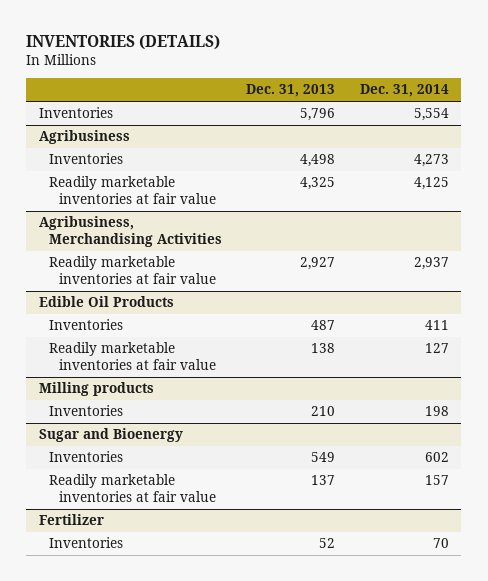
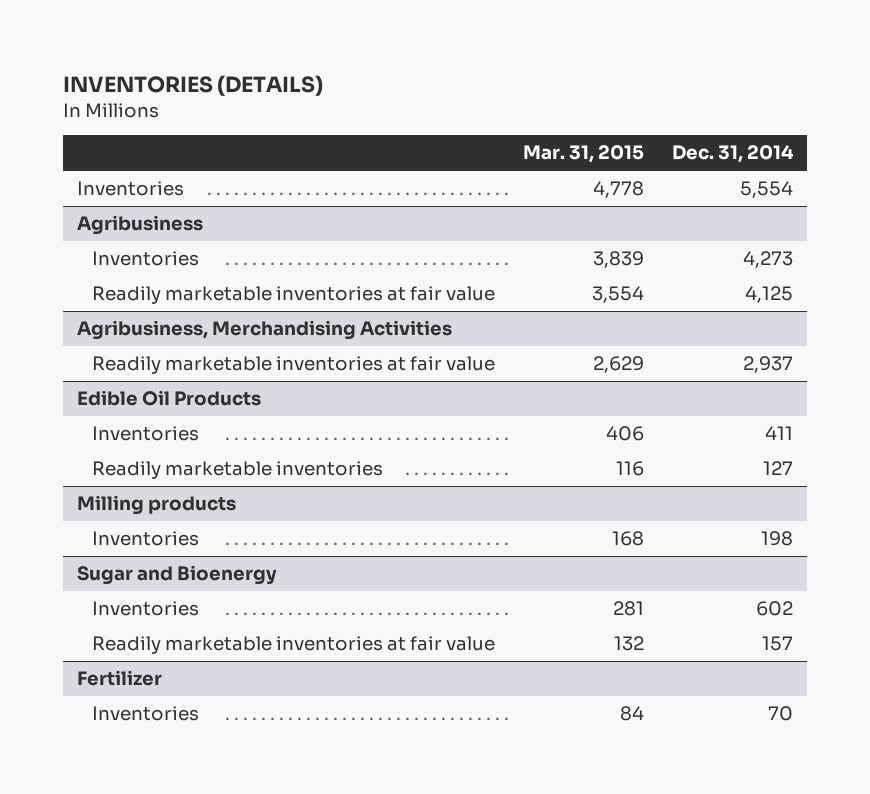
[246,84,336,98] Dec. 31, 2013 -> none
none -> [522,145,644,164] Mar. 31, 2015
[48,342,216,371] Readily marketable inventories at fair value -> [91,461,383,480] Readily marketable inventories

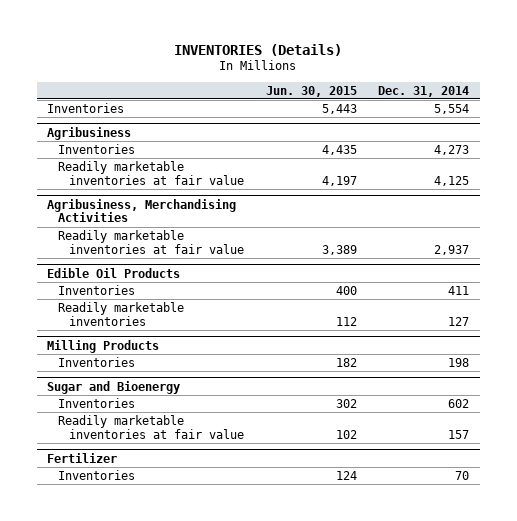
[63,74,324,96] INVENTORIES (DETAILS) -> [174,43,343,56] INVENTORIES (Details)
[522,145,644,164] Mar. 31, 2015 -> none
none -> [265,85,357,97] Jun. 30, 2015
[77,495,237,516] Milling products -> [47,339,160,353] Milling Products

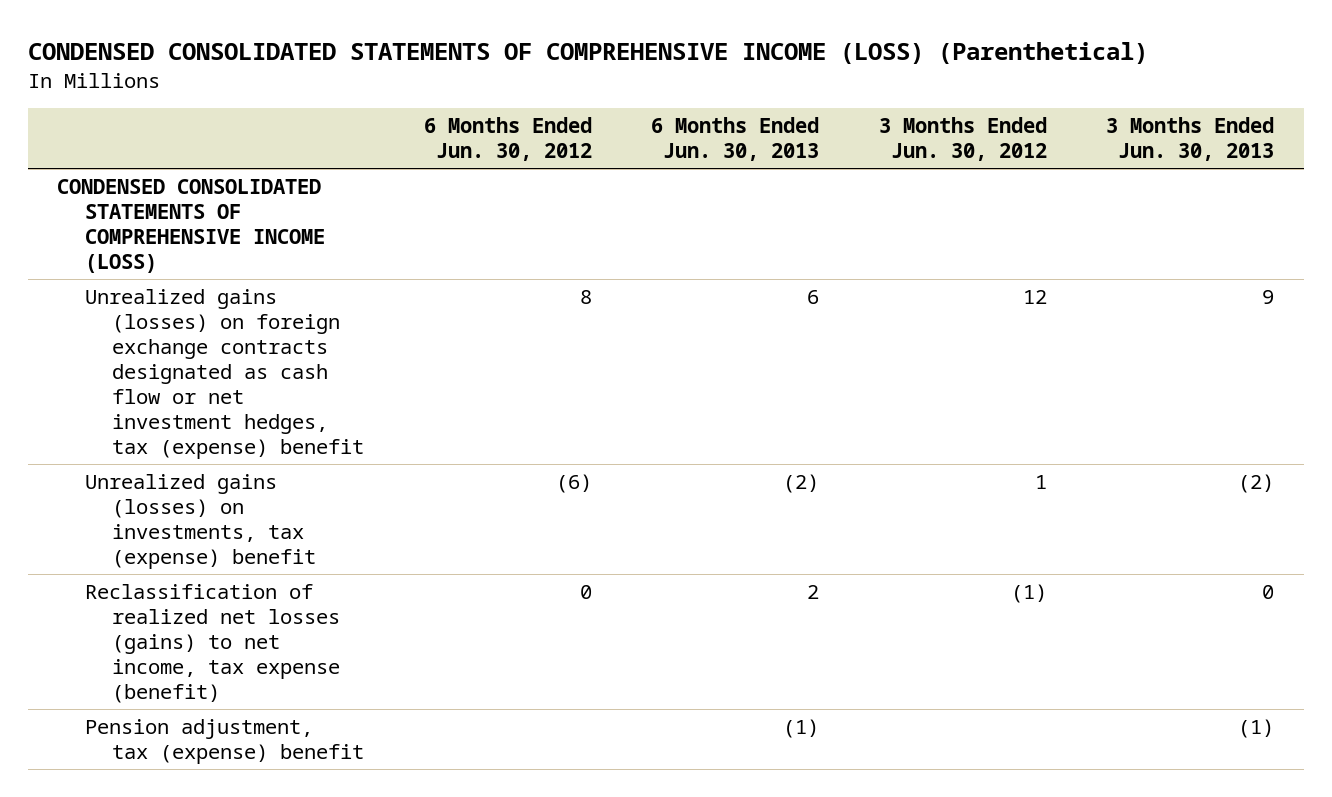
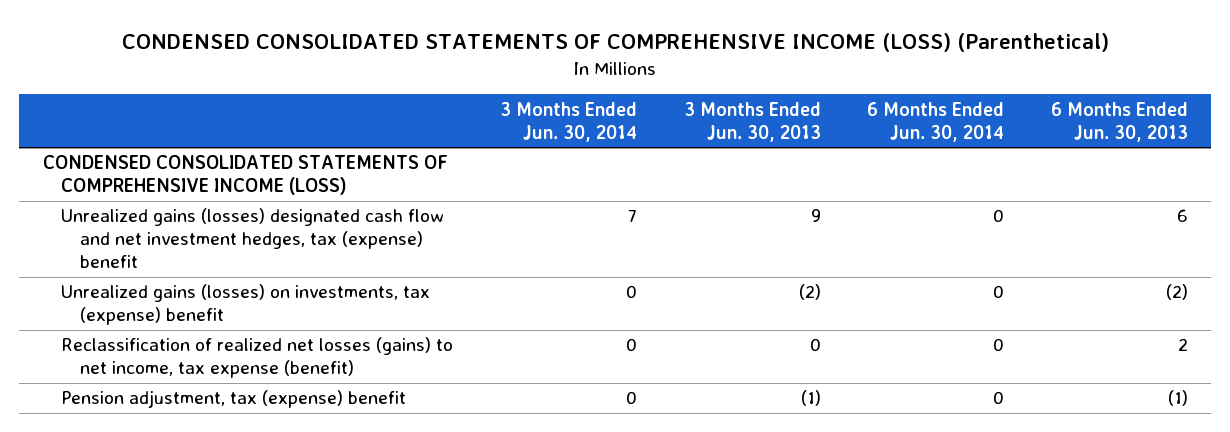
[423,117,592,162] 6 Months Ended Jun. 30, 2012 -> none
[878,117,1047,162] 3 Months Ended Jun. 30, 2012 -> none
none -> [499,101,637,142] 3 Months Ended Jun. 30, 2014
none -> [867,101,1005,142] 6 Months Ended Jun. 30, 2014
[84,288,365,460] Unrealized gains (losses) on foreign exchange contracts designated as cash flow or net investment hedges, tax (expense) benefit -> [61,208,445,269] Unrealized gains (losses) designated cash flow and net investment hedges, tax (expense) benefit

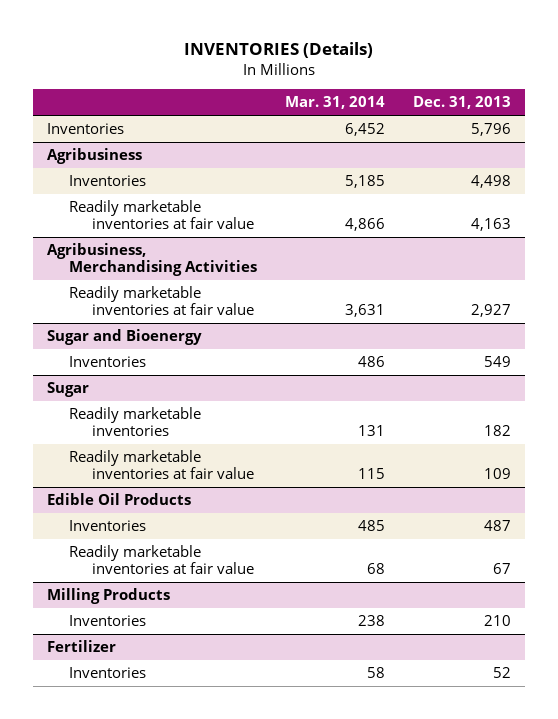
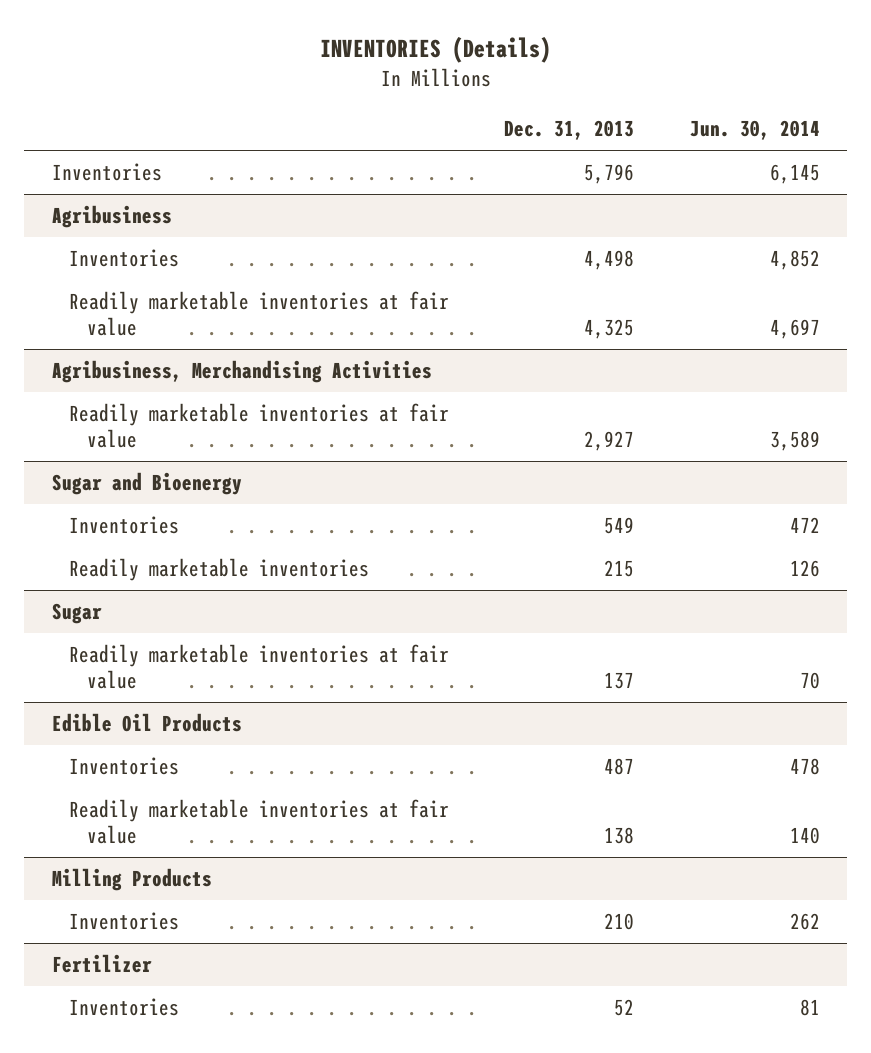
[284,96,385,110] Mar. 31, 2014 -> none
none -> [689,120,820,141] Jun. 30, 2014
[470,217,511,231] 4,163 -> [584,318,635,339] 4,325
none -> [69,557,370,581] Readily marketable inventories
[69,407,202,436] Readily marketable inventories -> none
[483,467,511,479] 109 -> [604,671,635,689] 137
[492,562,511,574] 67 -> [604,826,635,844] 138

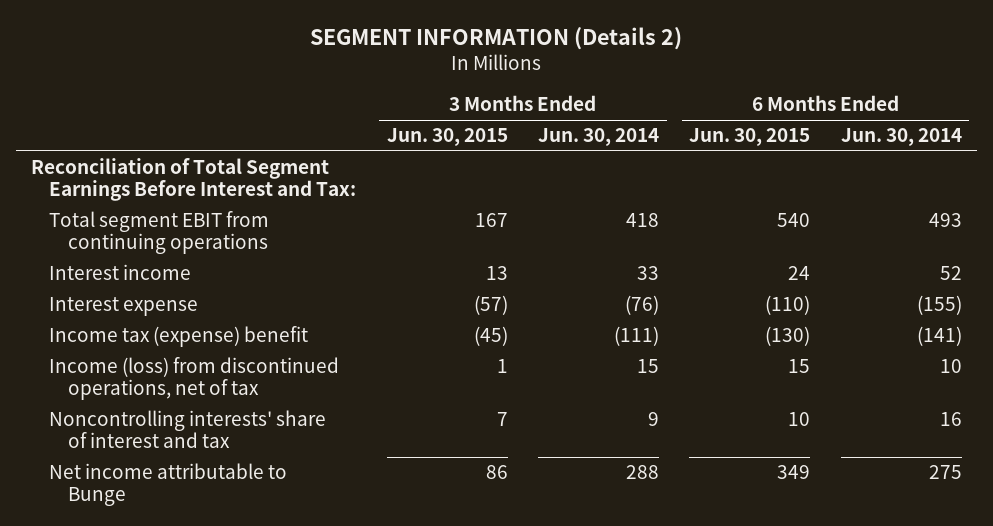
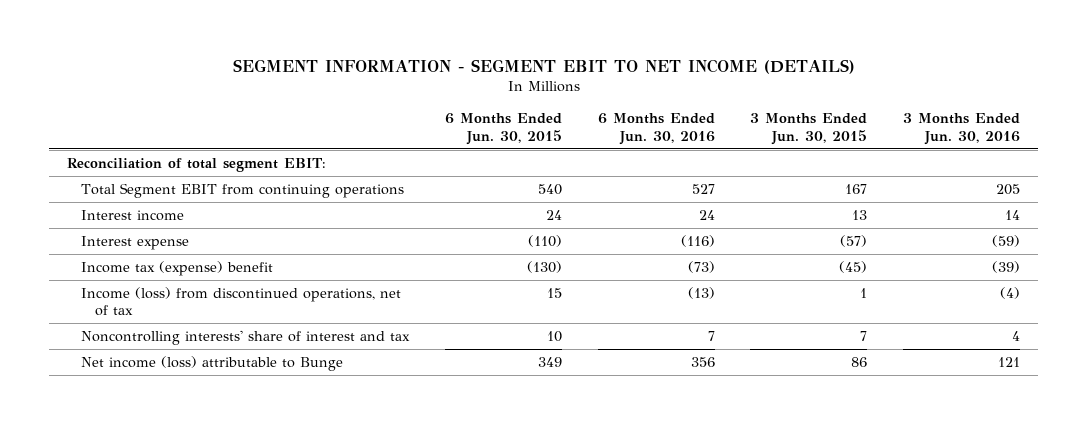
[310,27,683,51] SEGMENT INFORMATION (Details 2) -> [232,58,855,74] SEGMENT INFORMATION - SEGMENT EBIT TO NET INCOME (DETAILS)
[538,128,660,147] Jun. 30, 2014 -> none
[840,128,962,147] Jun. 30, 2014 -> none
none -> [597,113,715,145] 6 Months Ended Jun. 30, 2016
none -> [903,113,1021,145] 3 Months Ended Jun. 30, 2016
[31,158,357,202] Reconciliation of Total Segment Earnings Before Interest and Tax: -> [67,157,327,172] Reconciliation of total segment EBIT:
[49,211,270,255] Total segment EBIT from continuing operations -> [81,182,405,198] Total Segment EBIT from continuing operations
[49,463,288,507] Net income attributable to Bunge -> [81,355,344,371] Net income (loss) attributable to Bunge

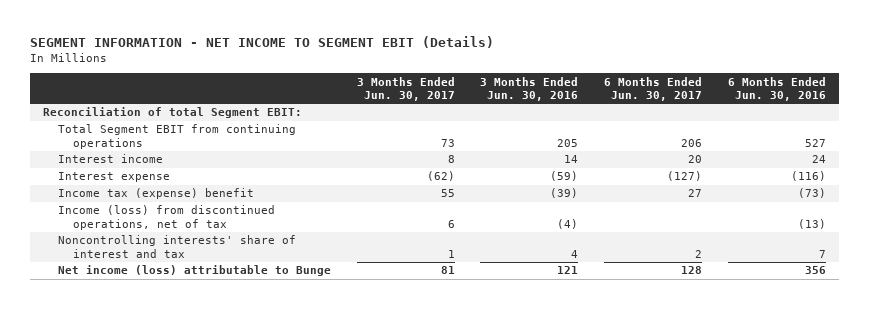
[232,58,855,74] SEGMENT INFORMATION - SEGMENT EBIT TO NET INCOME (DETAILS) -> [29,36,494,49] SEGMENT INFORMATION - NET INCOME TO SEGMENT EBIT (Details)
[444,113,562,145] 6 Months Ended Jun. 30, 2015 -> none
[750,113,868,145] 3 Months Ended Jun. 30, 2015 -> none
none -> [356,76,455,101] 3 Months Ended Jun. 30, 2017
none -> [604,76,703,101] 6 Months Ended Jun. 30, 2017
[67,157,327,172] Reconciliation of total segment EBIT: -> [42,107,302,119] Reconciliation of total Segment EBIT:

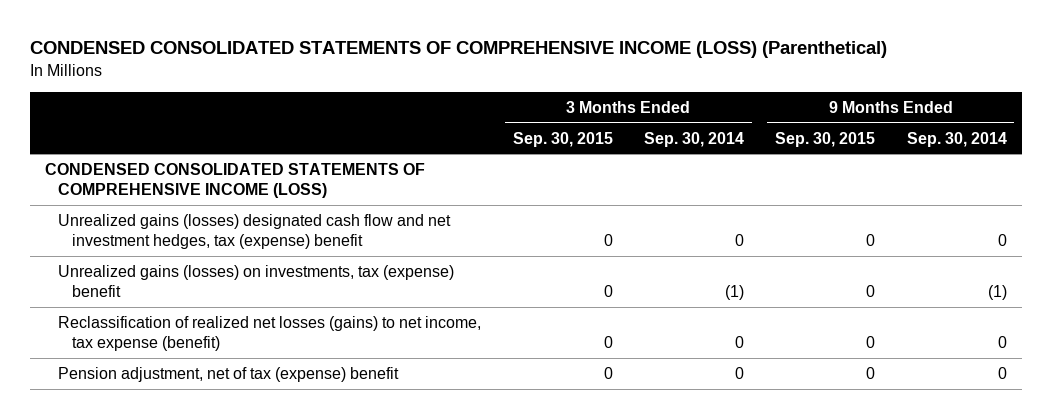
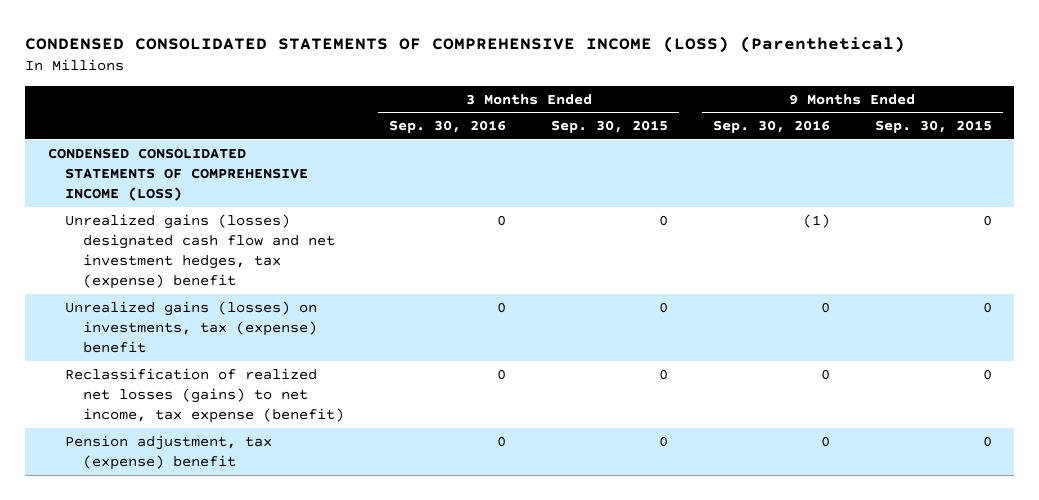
[643,131,744,147] Sep. 30, 2014 -> none
[906,131,1007,147] Sep. 30, 2014 -> none
none -> [389,120,507,134] Sep. 30, 2016
none -> [713,120,831,134] Sep. 30, 2016
[58,366,400,382] Pension adjustment, net of tax (expense) benefit -> [65,434,273,471] Pension adjustment, tax (expense) benefit

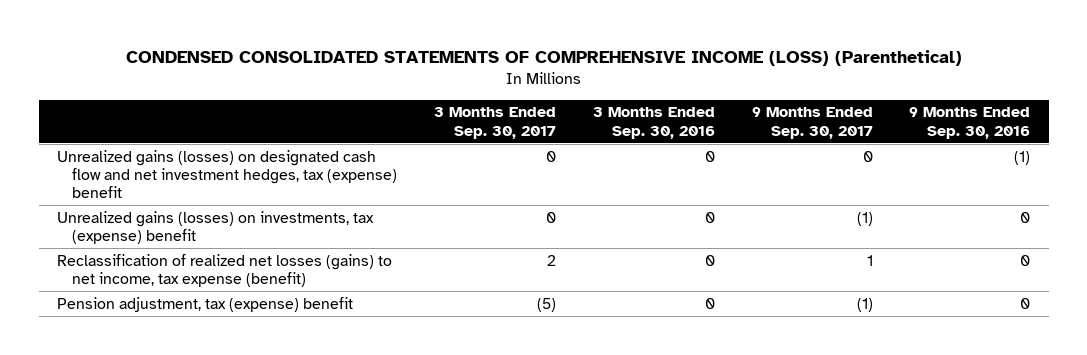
[551,120,669,134] Sep. 30, 2015 -> none
[874,120,992,134] Sep. 30, 2015 -> none
none -> [434,107,557,139] 3 Months Ended Sep. 30, 2017
none -> [751,107,873,139] 9 Months Ended Sep. 30, 2017
[47,147,309,202] CONDENSED CONSOLIDATED STATEMENTS OF COMPREHENSIVE INCOME (LOSS) -> none
[65,213,336,290] Unrealized gains (losses) designated cash flow and net investment hedges, tax (expense) benefit -> [56,149,398,199] Unrealized gains (losses) on designated cash flow and net investment hedges, tax (expense) benefit

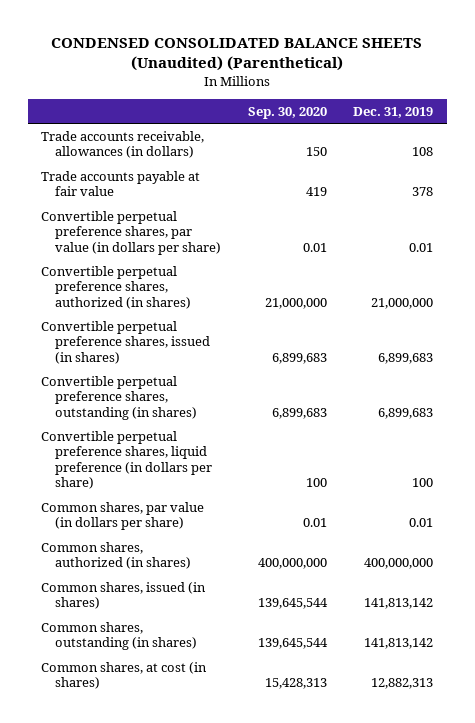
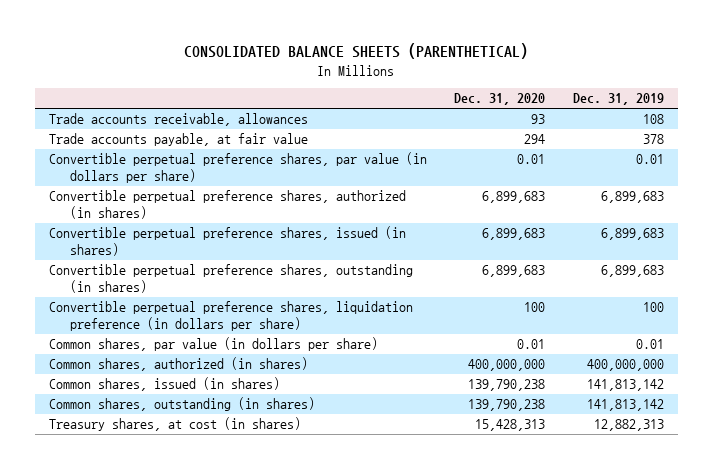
[51,38,423,72] CONDENSED CONSOLIDATED BALANCE SHEETS (Unaudited) (Parenthetical) -> [184,43,529,60] CONSOLIDATED BALANCE SHEETS (PARENTHETICAL)
[247,106,327,119] Sep. 30, 2020 -> none
none -> [454,93,546,106] Dec. 31, 2020
[41,131,205,159] Trade accounts receivable, allowances (in dollars) -> [49,113,309,127] Trade accounts receivable, allowances
[41,171,201,197] Trade accounts payable at fair value -> [49,133,309,147] Trade accounts payable, at fair value
[371,297,434,309] 21,000,000 -> [600,191,664,204] 6,899,683
[41,431,213,489] Convertible perpetual preference shares, liquid preference (in dollars per share) -> [49,301,414,332] Convertible perpetual preference shares, liquidation preference (in dollars per share)
[41,662,208,690] Common shares, at cost (in shares) -> [49,417,302,432] Treasury shares, at cost (in shares)

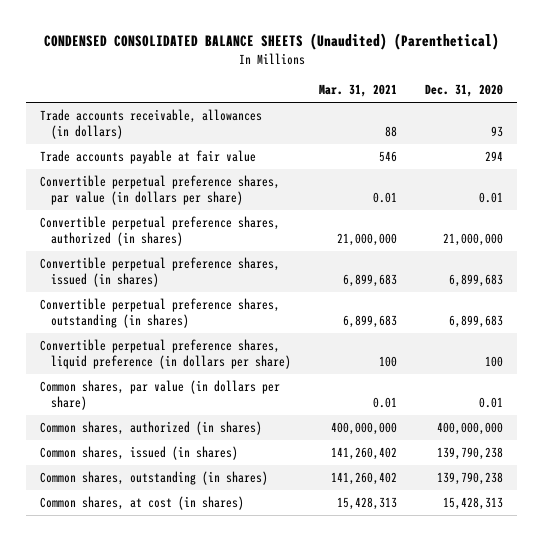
[184,43,529,60] CONSOLIDATED BALANCE SHEETS (PARENTHETICAL) -> [43,33,499,51] CONDENSED CONSOLIDATED BALANCE SHEETS (Unaudited) (Parenthetical)
[572,93,664,106] Dec. 31, 2019 -> none
none -> [318,84,397,98] Mar. 31, 2021
[49,113,309,127] Trade accounts receivable, allowances -> [39,109,262,140] Trade accounts receivable, allowances (in dollars)
[49,133,309,147] Trade accounts payable, at fair value -> [39,150,256,165] Trade accounts payable at fair value
[482,191,546,204] 6,899,683 -> [443,233,504,247] 21,000,000
[49,301,414,332] Convertible perpetual preference shares, liquidation preference (in dollars per share) -> [39,339,291,370] Convertible perpetual preference shares, liquid preference (in dollars per share)
[49,417,302,432] Treasury shares, at cost (in shares) -> [39,496,244,511] Common shares, at cost (in shares)

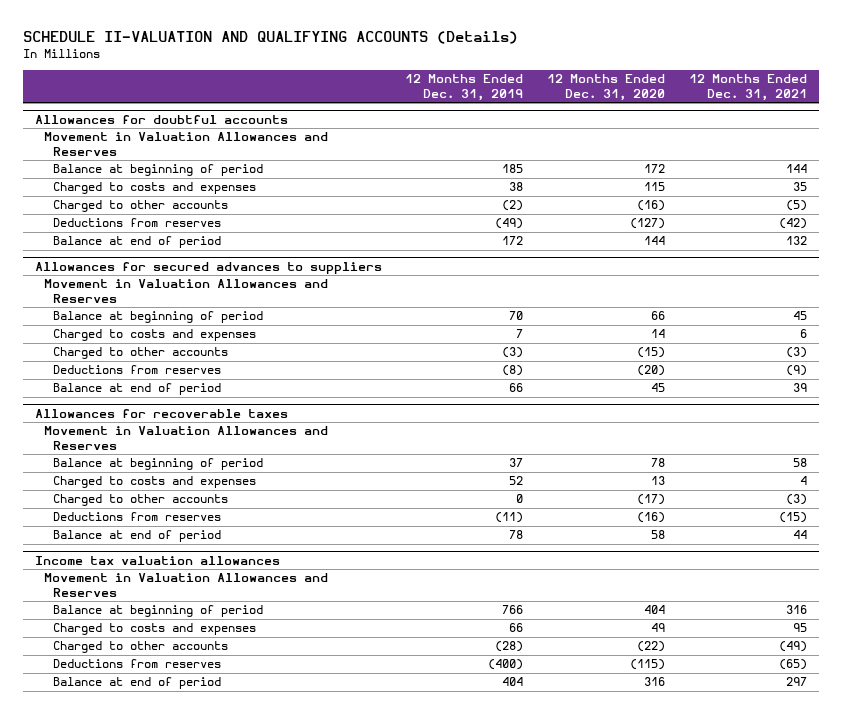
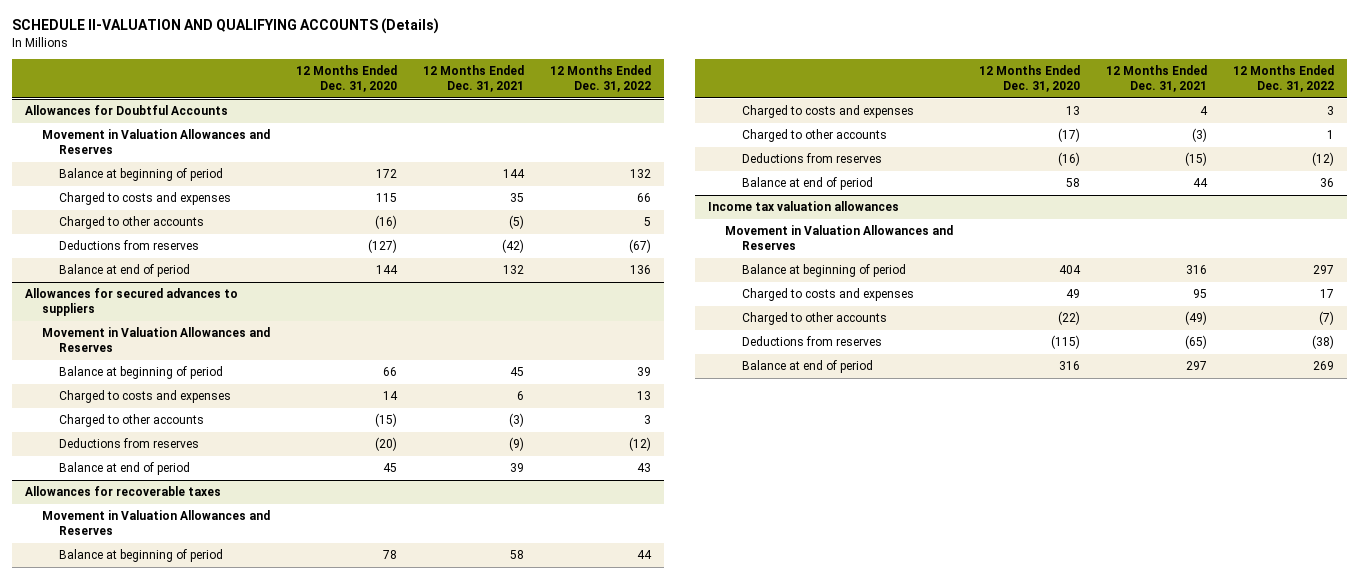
[405,74,524,101] 12 Months Ended Dec. 31, 2019 -> none
none -> [550,65,652,92] 12 Months Ended Dec. 31, 2022
[34,114,288,124] Allowances for doubtful accounts -> [24,105,228,116] Allowances for Doubtful Accounts

